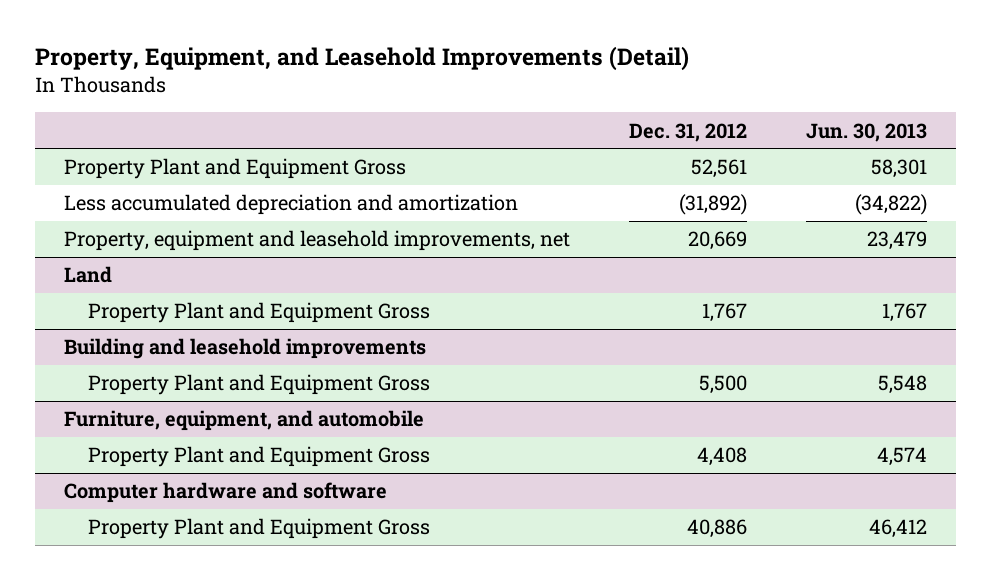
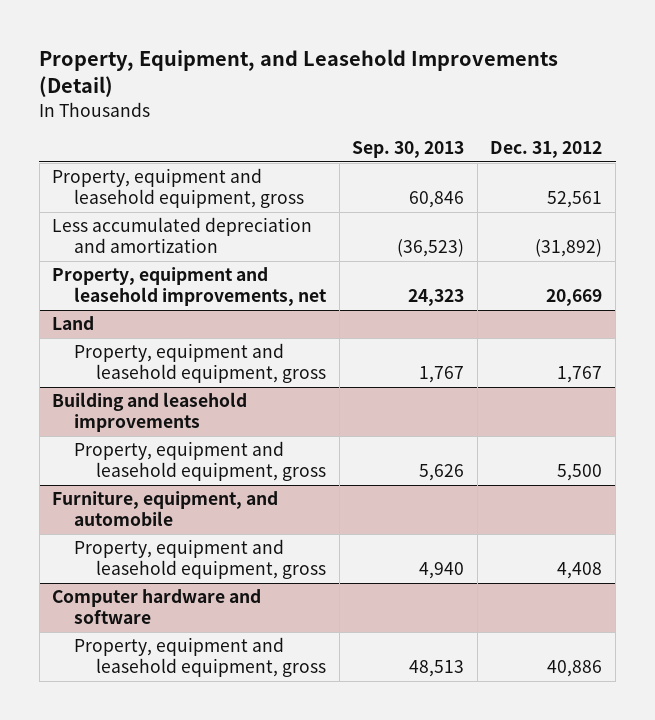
[805,122,927,142] Jun. 30, 2013 -> none
none -> [352,141,465,159] Sep. 30, 2013
[63,158,406,180] Property Plant and Equipment Gross -> [52,168,305,209] Property, equipment and leasehold equipment, gross
[87,302,430,324] Property Plant and Equipment Gross -> [74,343,326,384] Property, equipment and leasehold equipment, gross
[87,374,430,396] Property Plant and Equipment Gross -> [74,441,326,482] Property, equipment and leasehold equipment, gross
[87,446,430,468] Property Plant and Equipment Gross -> [74,539,326,580] Property, equipment and leasehold equipment, gross
[87,518,430,540] Property Plant and Equipment Gross -> [74,637,326,678] Property, equipment and leasehold equipment, gross

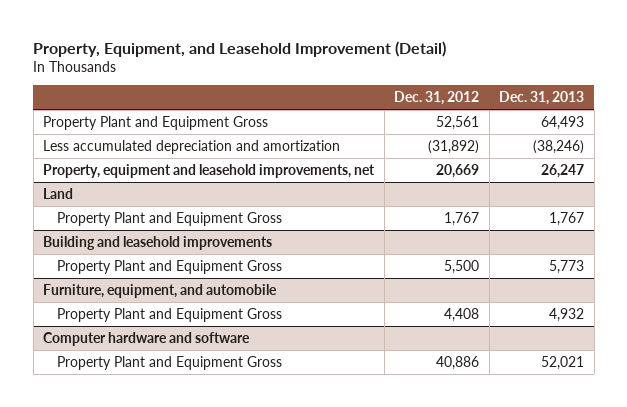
[39,49,559,98] Property, Equipment, and Leasehold Improvements (Detail) -> [33,40,447,57] Property, Equipment, and Leasehold Improvement (Detail)
[352,141,465,159] Sep. 30, 2013 -> none
none -> [499,90,585,105] Dec. 31, 2013
[52,168,305,209] Property, equipment and leasehold equipment, gross -> [43,115,269,130] Property Plant and Equipment Gross
[74,343,326,384] Property, equipment and leasehold equipment, gross -> [56,211,282,226] Property Plant and Equipment Gross
[74,441,326,482] Property, equipment and leasehold equipment, gross -> [56,259,282,274] Property Plant and Equipment Gross
[74,539,326,580] Property, equipment and leasehold equipment, gross -> [56,307,282,322] Property Plant and Equipment Gross
[74,637,326,678] Property, equipment and leasehold equipment, gross -> [56,355,282,370] Property Plant and Equipment Gross

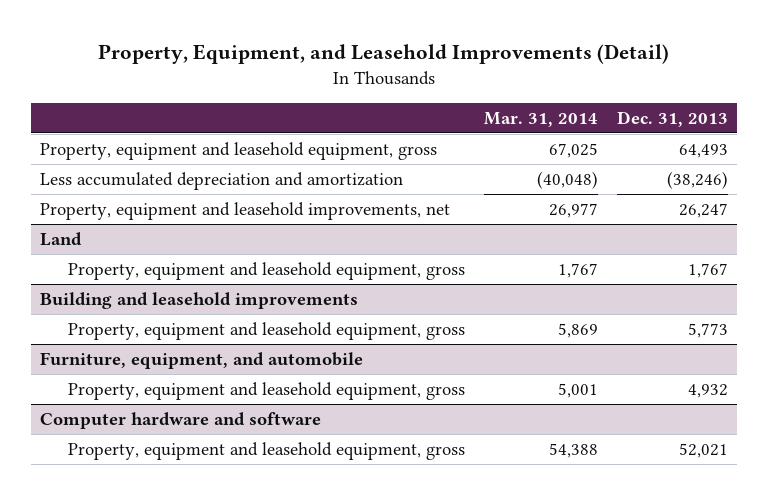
[33,40,447,57] Property, Equipment, and Leasehold Improvement (Detail) -> [97,44,669,65] Property, Equipment, and Leasehold Improvements (Detail)
[394,90,480,105] Dec. 31, 2012 -> none
none -> [483,111,598,127] Mar. 31, 2014
[43,115,269,130] Property Plant and Equipment Gross -> [40,141,438,160] Property, equipment and leasehold equipment, gross
[56,211,282,226] Property Plant and Equipment Gross -> [68,261,466,280] Property, equipment and leasehold equipment, gross
[56,259,282,274] Property Plant and Equipment Gross -> [68,321,466,340] Property, equipment and leasehold equipment, gross
[56,307,282,322] Property Plant and Equipment Gross -> [68,381,466,400] Property, equipment and leasehold equipment, gross
[56,355,282,370] Property Plant and Equipment Gross -> [68,441,466,460] Property, equipment and leasehold equipment, gross

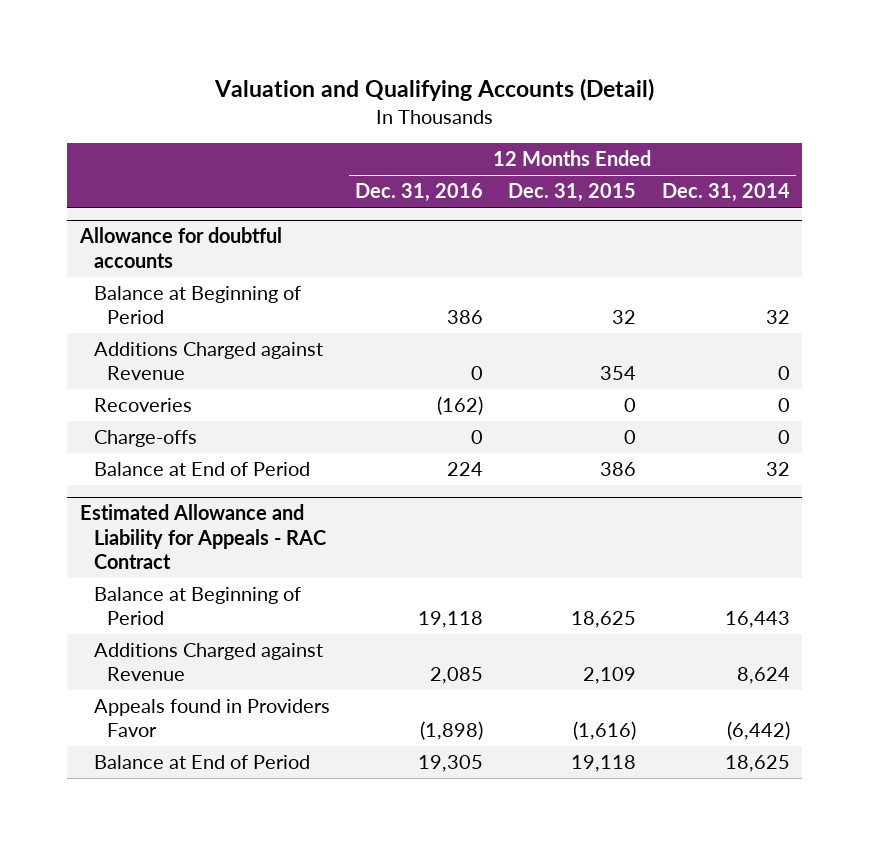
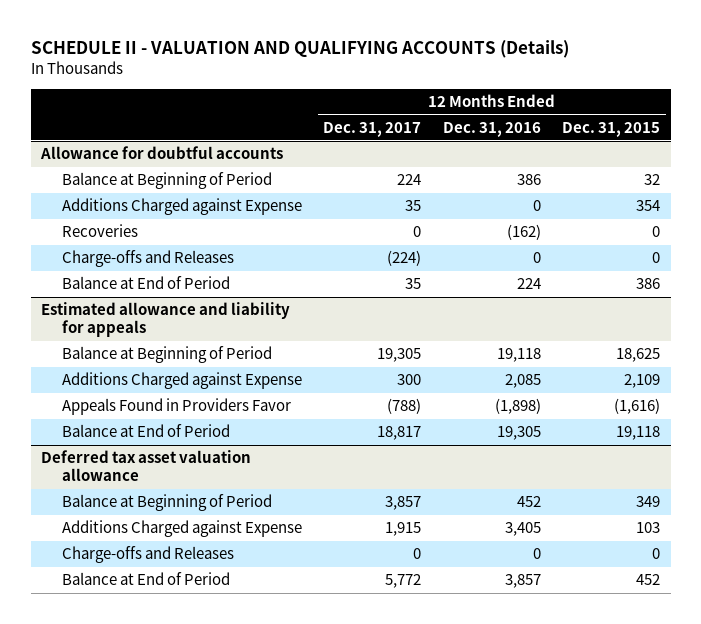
[213,78,654,102] Valuation and Qualifying Accounts (Detail) -> [30,39,569,58] SCHEDULE II - VALUATION AND QUALIFYING ACCOUNTS (Details)
[661,183,790,203] Dec. 31, 2014 -> none
none -> [323,121,422,137] Dec. 31, 2017
[93,342,323,381] Additions Charged against Revenue -> [61,198,302,216] Additions Charged against Expense
[93,430,197,448] Charge-offs -> [61,250,234,268] Charge-offs and Releases
[79,504,326,569] Estimated Allowance and Liability for Appeals - RAC Contract -> [41,302,291,338] Estimated allowance and liability for appeals
[93,643,323,682] Additions Charged against Revenue -> [61,372,302,390] Additions Charged against Expense
[93,699,330,738] Appeals found in Providers Favor -> [61,398,291,416] Appeals Found in Providers Favor
none -> [41,450,252,482] Deferred tax asset valuation allowance
none -> [61,494,272,512] Balance at Beginning of Period
none -> [61,520,302,538] Additions Charged against Expense
none -> [61,546,234,564] Charge-offs and Releases
none -> [61,572,230,586] Balance at End of Period

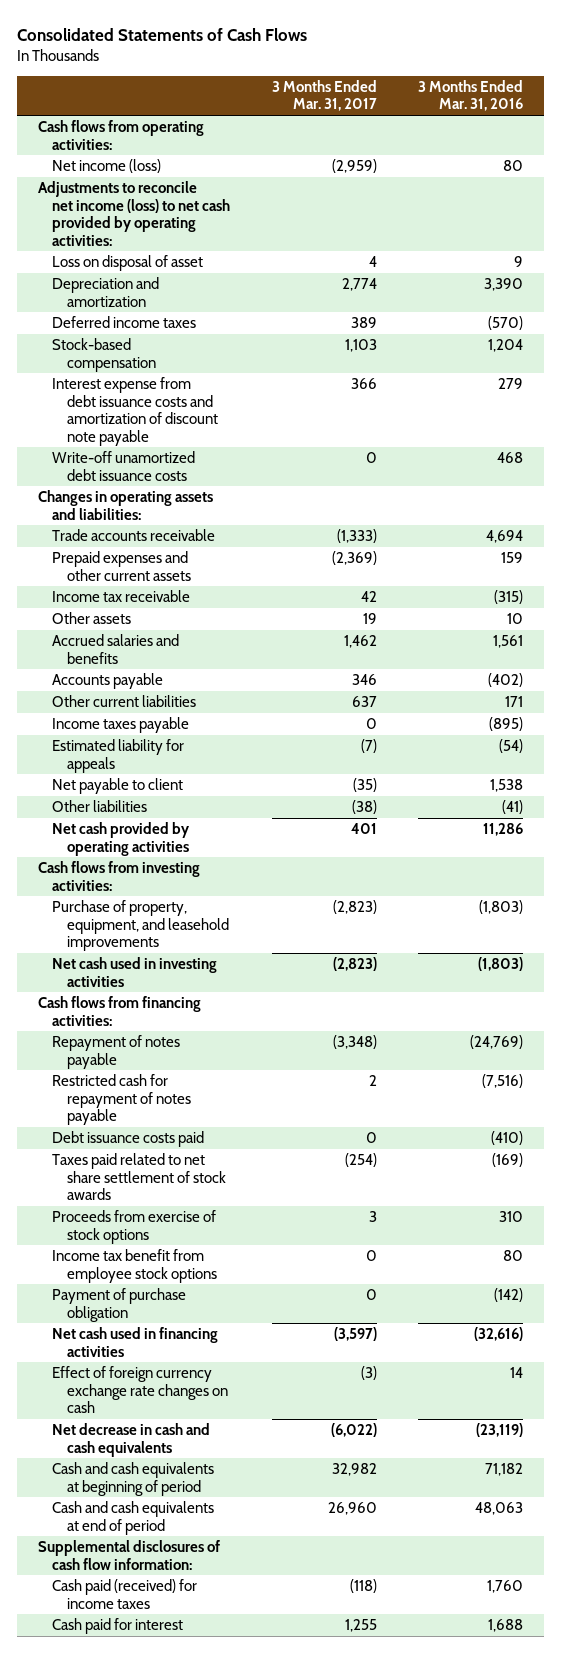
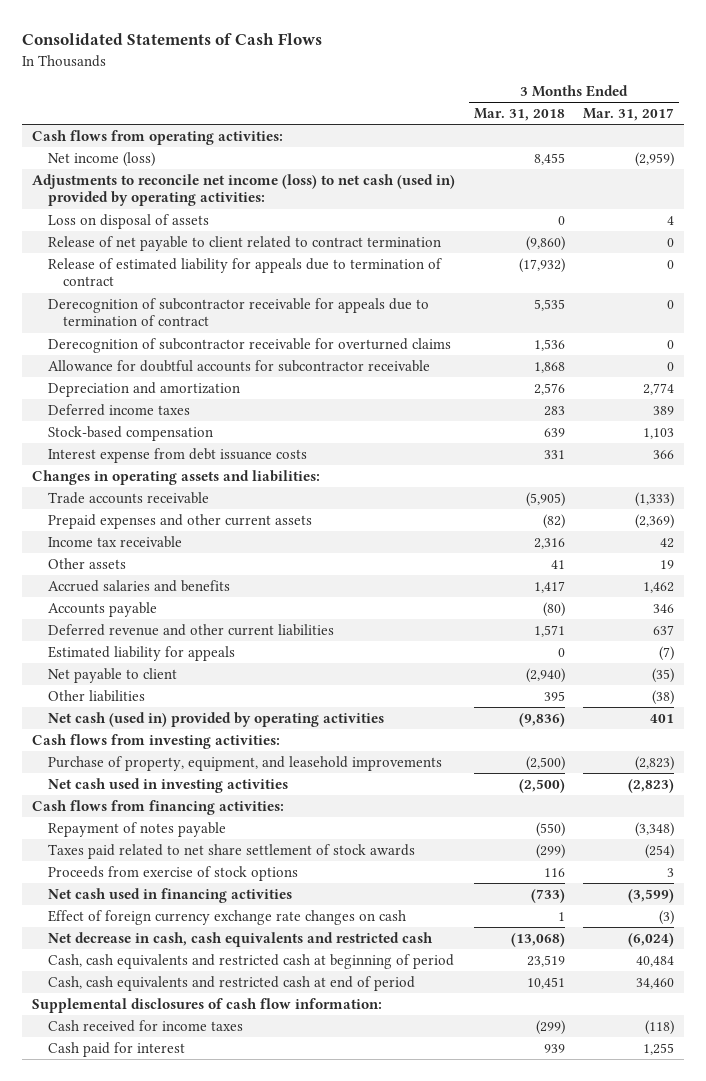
[417,79,523,112] 3 Months Ended Mar. 31, 2016 -> none
none -> [473,108,565,122] Mar. 31, 2018
[37,181,231,246] Adjustments to reconcile net income (loss) to net cash provided by operating activities: -> [31,173,455,207] Adjustments to reconcile net income (loss) to net cash (used in) provided by operating activities:
[52,255,204,272] Loss on disposal of asset -> [47,213,209,229] Loss on disposal of assets
none -> [47,235,441,251] Release of net payable to client related to contract termination
none -> [47,257,442,287] Release of estimated liability for appeals due to termination of contract
none -> [47,297,429,327] Derecognition of subcontractor receivable for appeals due to termination of contract
none -> [47,337,451,353] Derecognition of subcontractor receivable for overturned claims
none -> [47,359,430,372] Allowance for doubtful accounts for subcontractor receivable
[52,451,196,481] Write-off unamortized debt issuance costs -> none
[52,377,219,446] Interest expense from debt issuance costs and amortization of discount note payable -> [47,447,307,463] Interest expense from debt issuance costs
[52,717,190,734] Income taxes payable -> none
[52,695,197,708] Other current liabilities -> [47,623,334,636] Deferred revenue and other current liabilities
[52,822,191,856] Net cash provided by operating activities -> [47,711,384,727] Net cash (used in) provided by operating activities
[52,1074,192,1126] Restricted cash for repayment of notes payable -> none
[52,1131,205,1148] Debt issuance costs paid -> none
[52,1249,218,1283] Income tax benefit from employee stock options -> none
[52,1288,187,1322] Payment of purchase obligation -> none
[333,1327,377,1342] (3,597) -> [628,888,675,903] (3,599)
[52,1423,211,1457] Net decrease in cash and cash equivalents -> [47,931,433,947] Net decrease in cash, cash equivalents and restricted cash
[330,1423,377,1438] (6,022) -> [628,932,675,947] (6,024)
[52,1462,215,1496] Cash and cash equivalents at beginning of period -> [47,953,454,969] Cash, cash equivalents and restricted cash at beginning of period
[331,1463,377,1477] 32,982 -> [636,955,675,967] 40,484
[52,1501,215,1535] Cash and cash equivalents at end of period -> [47,975,415,991] Cash, cash equivalents and restricted cash at end of period
[327,1502,377,1516] 26,960 -> [636,977,675,989] 34,460
[52,1579,198,1609] Cash paid (received) for income taxes -> [47,1019,243,1032] Cash received for income taxes

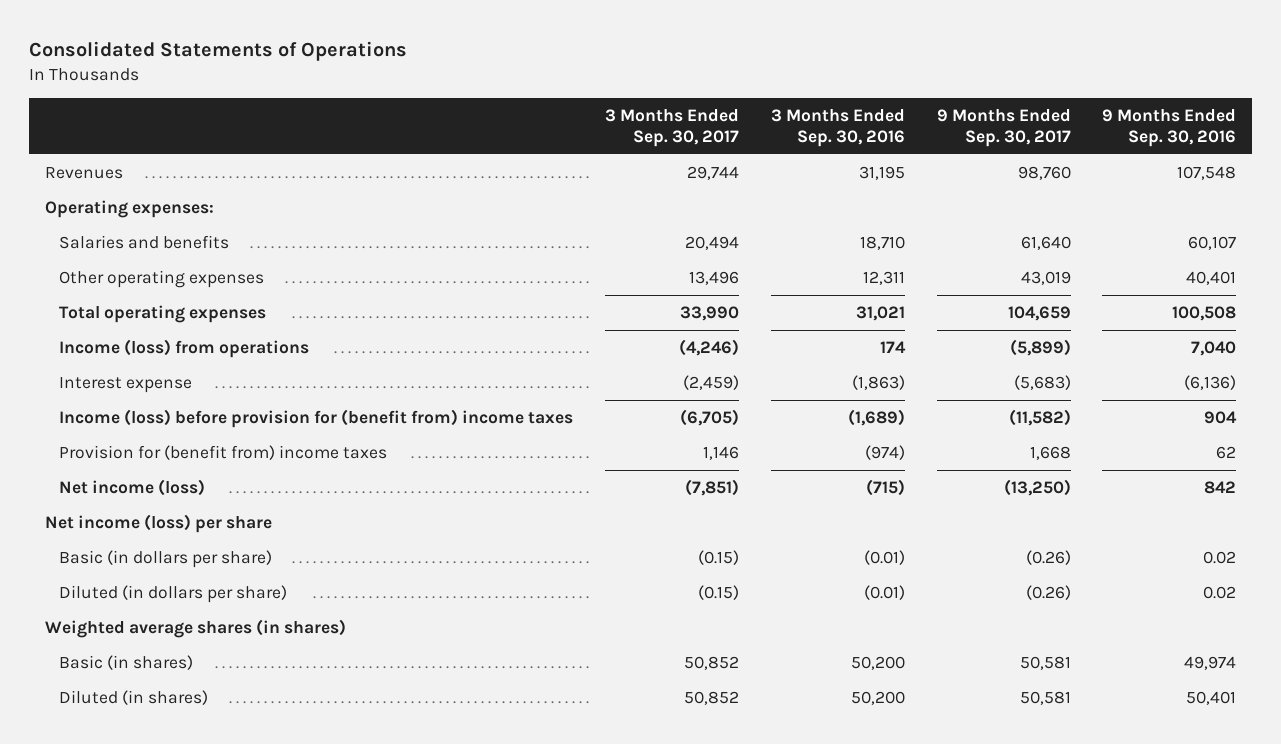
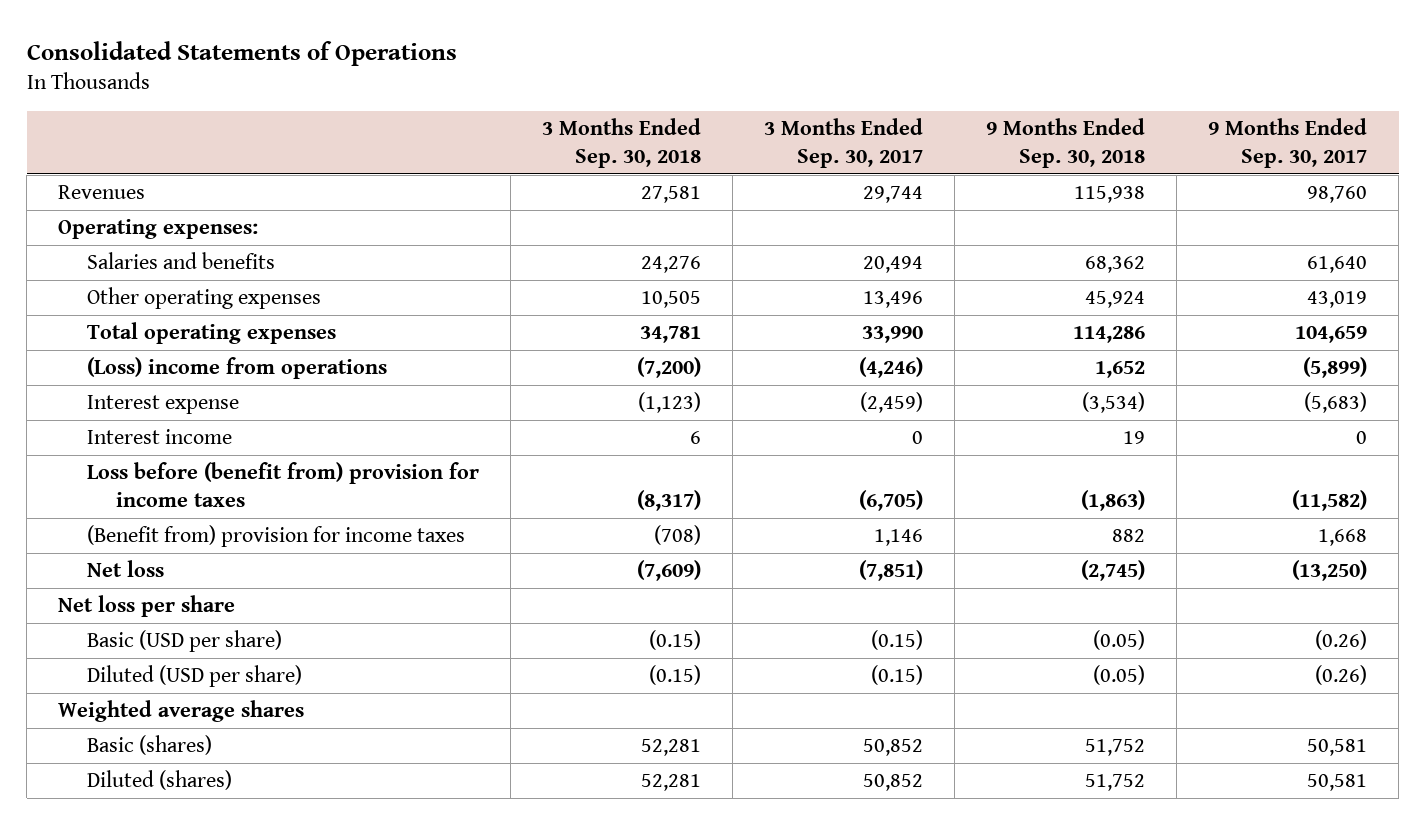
[770,108,905,147] 3 Months Ended Sep. 30, 2016 -> none
[1102,108,1237,147] 9 Months Ended Sep. 30, 2016 -> none
none -> [542,117,702,168] 3 Months Ended Sep. 30, 2018
none -> [986,117,1146,168] 9 Months Ended Sep. 30, 2018
[59,338,310,358] Income (loss) from operations -> [87,357,388,380] (Loss) income from operations
none -> [87,429,233,445] Interest income
[59,408,574,428] Income (loss) before provision for (benefit from) income taxes -> [87,462,480,508] Loss before (benefit from) provision for income taxes
[59,444,388,460] Provision for (benefit from) income taxes -> [87,525,466,548] (Benefit from) provision for income taxes
[59,478,206,496] Net income (loss) -> [87,560,165,578] Net loss
[44,513,272,533] Net income (loss) per share -> [58,595,236,618] Net loss per share
[59,549,273,568] Basic (in dollars per share) -> [87,630,283,653] Basic (USD per share)
[59,584,288,603] Diluted (in dollars per share) -> [87,665,303,688] Diluted (USD per share)
[44,618,346,638] Weighted average shares (in shares) -> [58,700,305,723] Weighted average shares
[59,654,194,670] Basic (in shares) -> [87,735,213,756] Basic (shares)
[59,689,209,705] Diluted (in shares) -> [87,770,233,791] Diluted (shares)

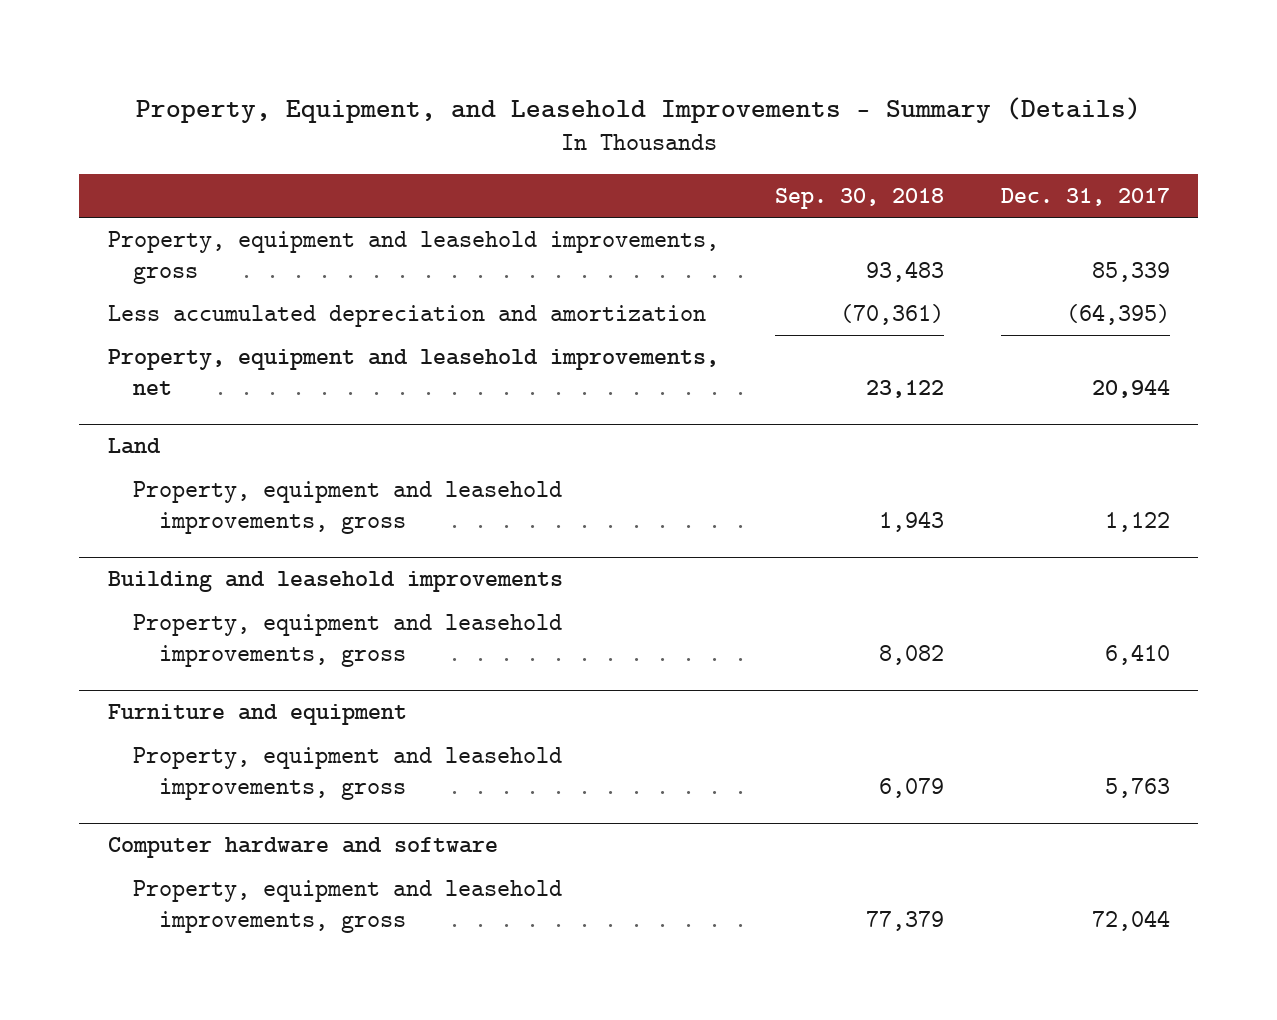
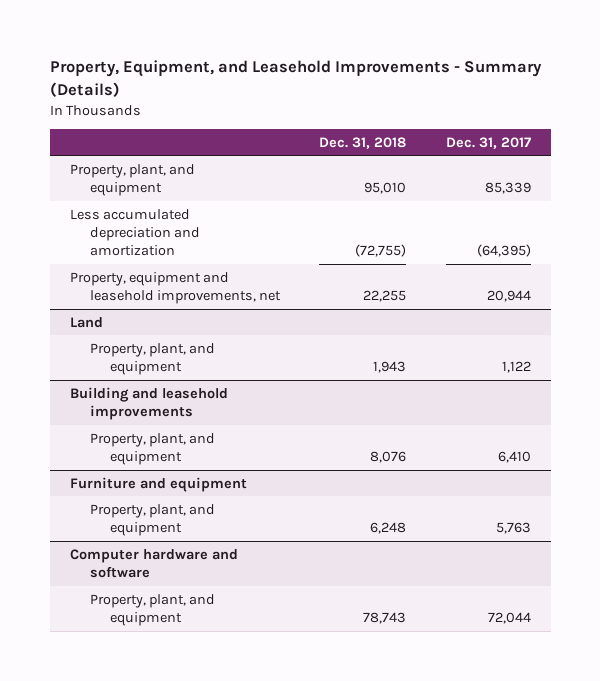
[775,188,945,210] Sep. 30, 2018 -> none
none -> [319,136,407,149] Dec. 31, 2018
[107,231,719,284] Property, equipment and leasehold improvements, gross -> [69,163,195,197] Property, plant, and equipment
[133,481,563,534] Property, equipment and leasehold improvements, gross -> [89,342,215,376] Property, plant, and equipment
[133,614,563,667] Property, equipment and leasehold improvements, gross -> [89,432,215,466] Property, plant, and equipment
[133,747,563,800] Property, equipment and leasehold improvements, gross -> [89,503,215,537] Property, plant, and equipment
[133,880,563,933] Property, equipment and leasehold improvements, gross -> [89,593,215,627] Property, plant, and equipment

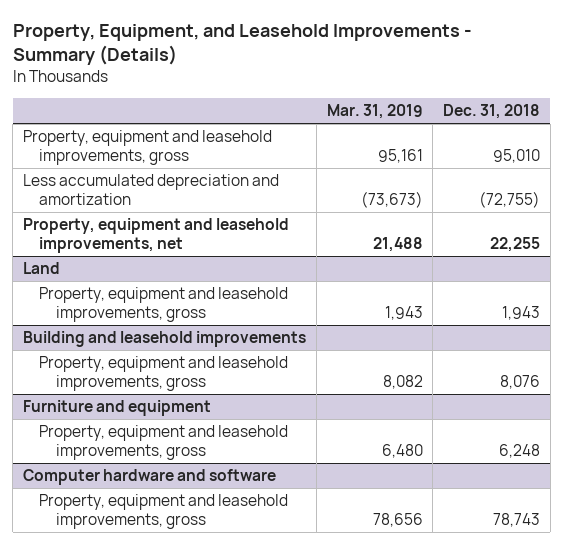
[445,136,531,149] Dec. 31, 2017 -> none
none -> [326,104,423,120] Mar. 31, 2019
[69,163,195,197] Property, plant, and equipment -> [22,130,272,166] Property, equipment and leasehold improvements, gross
[89,342,215,376] Property, plant, and equipment -> [39,287,289,323] Property, equipment and leasehold improvements, gross
[89,432,215,466] Property, plant, and equipment -> [39,356,289,392] Property, equipment and leasehold improvements, gross
[89,503,215,537] Property, plant, and equipment -> [39,425,289,461] Property, equipment and leasehold improvements, gross
[89,593,215,627] Property, plant, and equipment -> [39,494,289,530] Property, equipment and leasehold improvements, gross

